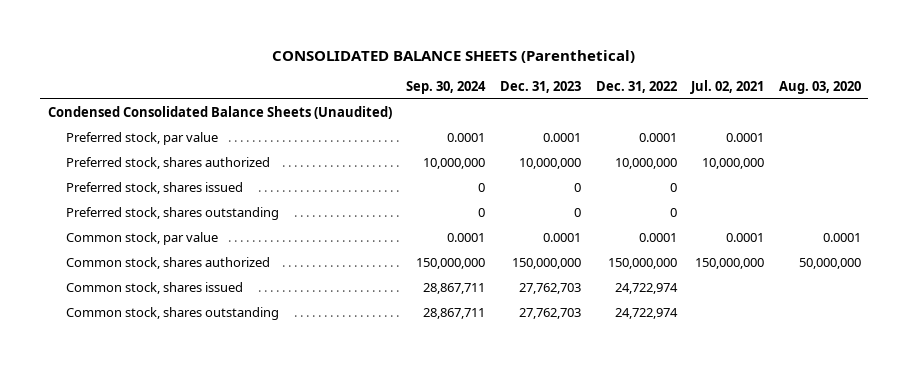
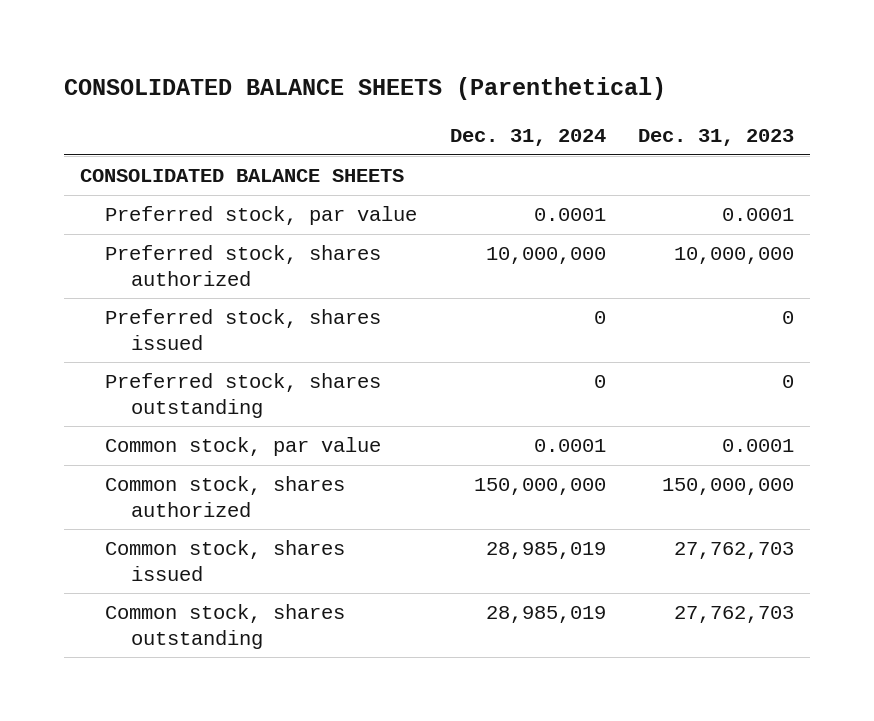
[406,80,487,94] Sep. 30, 2024 -> none
[595,80,677,93] Dec. 31, 2022 -> none
[690,79,765,94] Jul. 02, 2021 -> none
[779,80,862,94] Aug. 03, 2020 -> none
none -> [449,129,606,147] Dec. 31, 2024
[47,106,392,120] Condensed Consolidated Balance Sheets (Unaudited) -> [79,169,404,183] CONSOLIDATED BALANCE SHEETS

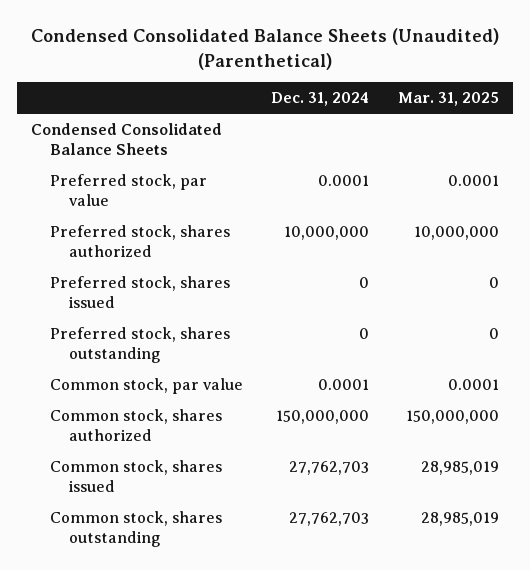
[63,77,666,101] CONSOLIDATED BALANCE SHEETS (Parenthetical) -> [31,27,500,70] Condensed Consolidated Balance Sheets (Unaudited) (Parenthetical)
[638,129,795,147] Dec. 31, 2023 -> none
none -> [397,92,499,107] Mar. 31, 2025
[79,169,404,183] CONSOLIDATED BALANCE SHEETS -> [31,122,223,156] Condensed Consolidated Balance Sheets
[485,542,606,560] 28,985,019 -> [289,460,370,475] 27,762,703
[485,606,606,624] 28,985,019 -> [289,511,370,526] 27,762,703

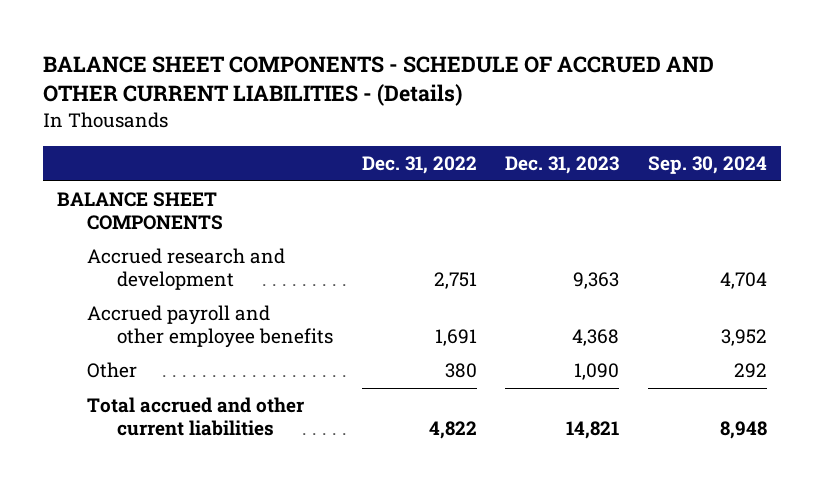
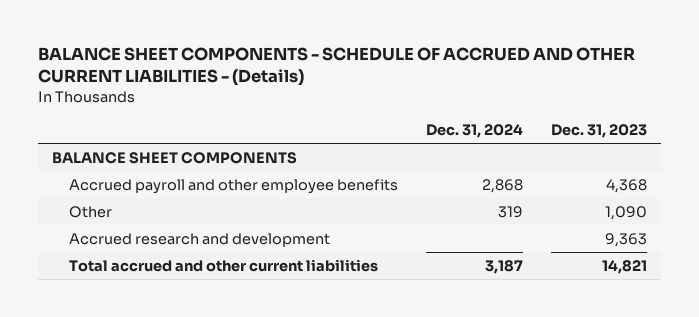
[361,155,477,174] Dec. 31, 2022 -> none
[647,155,767,174] Sep. 30, 2024 -> none
none -> [426,123,524,138] Dec. 31, 2024
[87,248,286,290] Accrued research and development -> [69,232,331,247] Accrued research and development

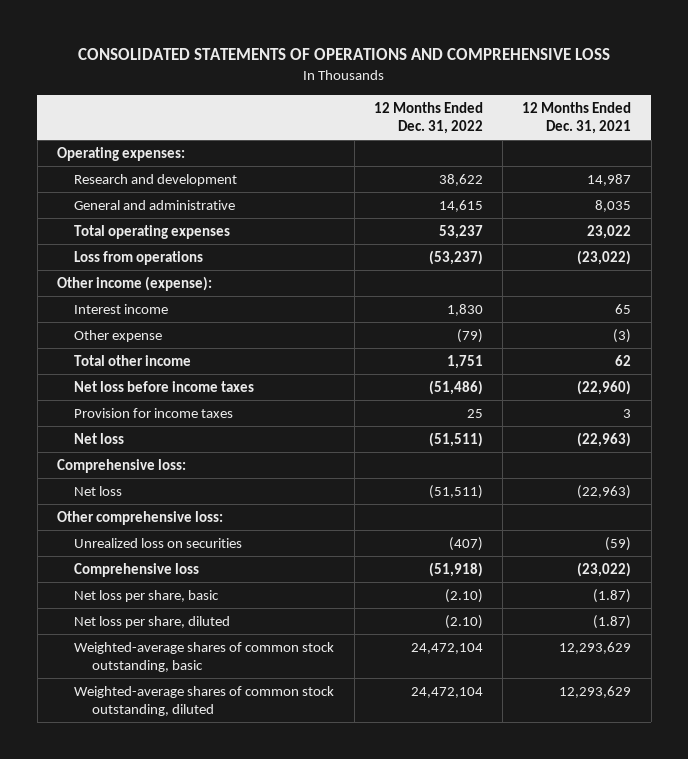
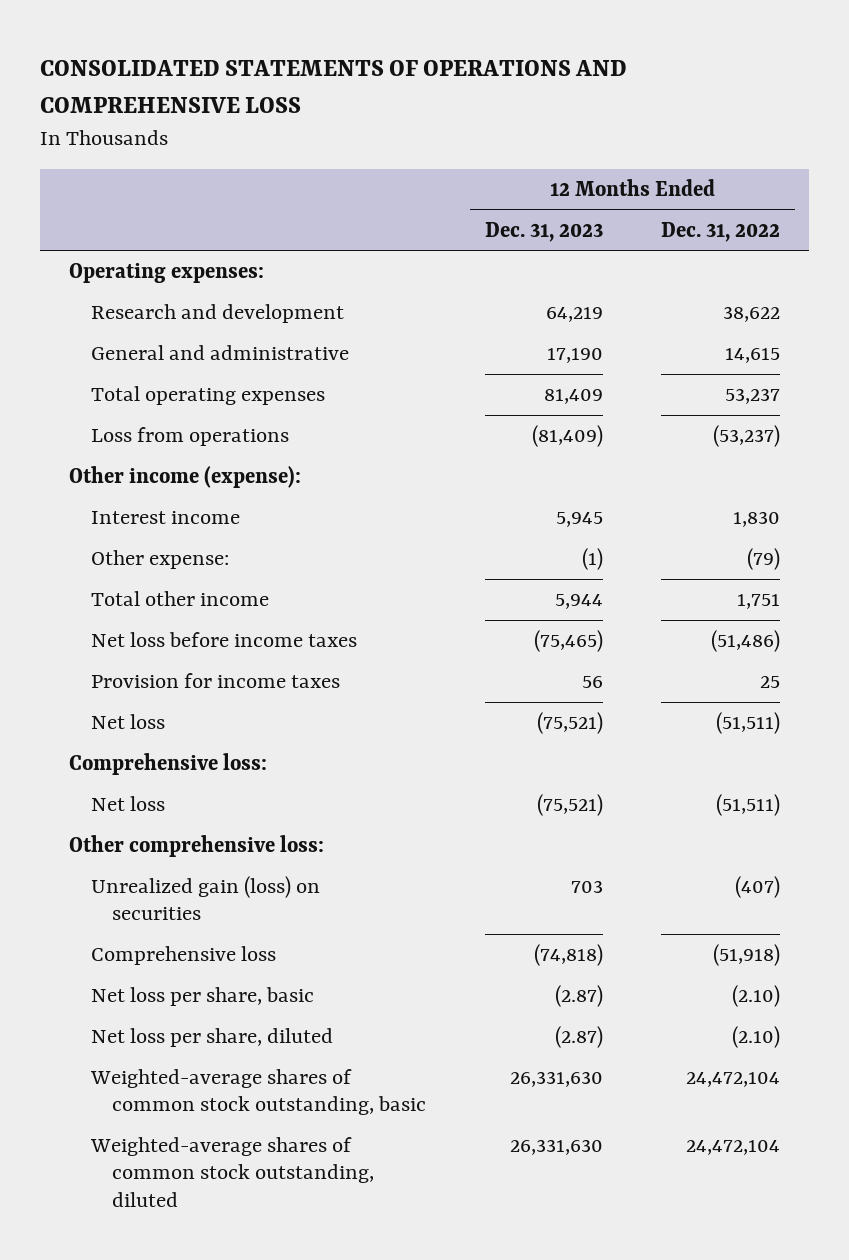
[522,101,632,134] 12 Months Ended Dec. 31, 2021 -> none
none -> [484,221,603,242] Dec. 31, 2023
[74,329,163,342] Other expense -> [90,550,229,570] Other expense:
[74,537,243,548] Unrealized loss on securities -> [90,876,320,921] Unrealized gain (loss) on securities

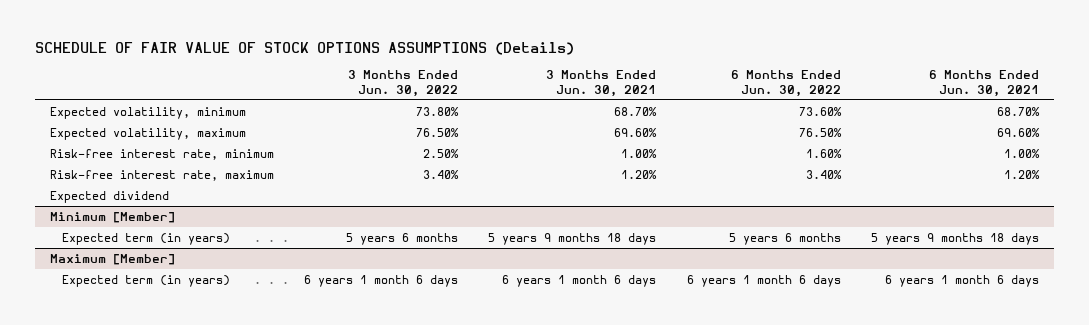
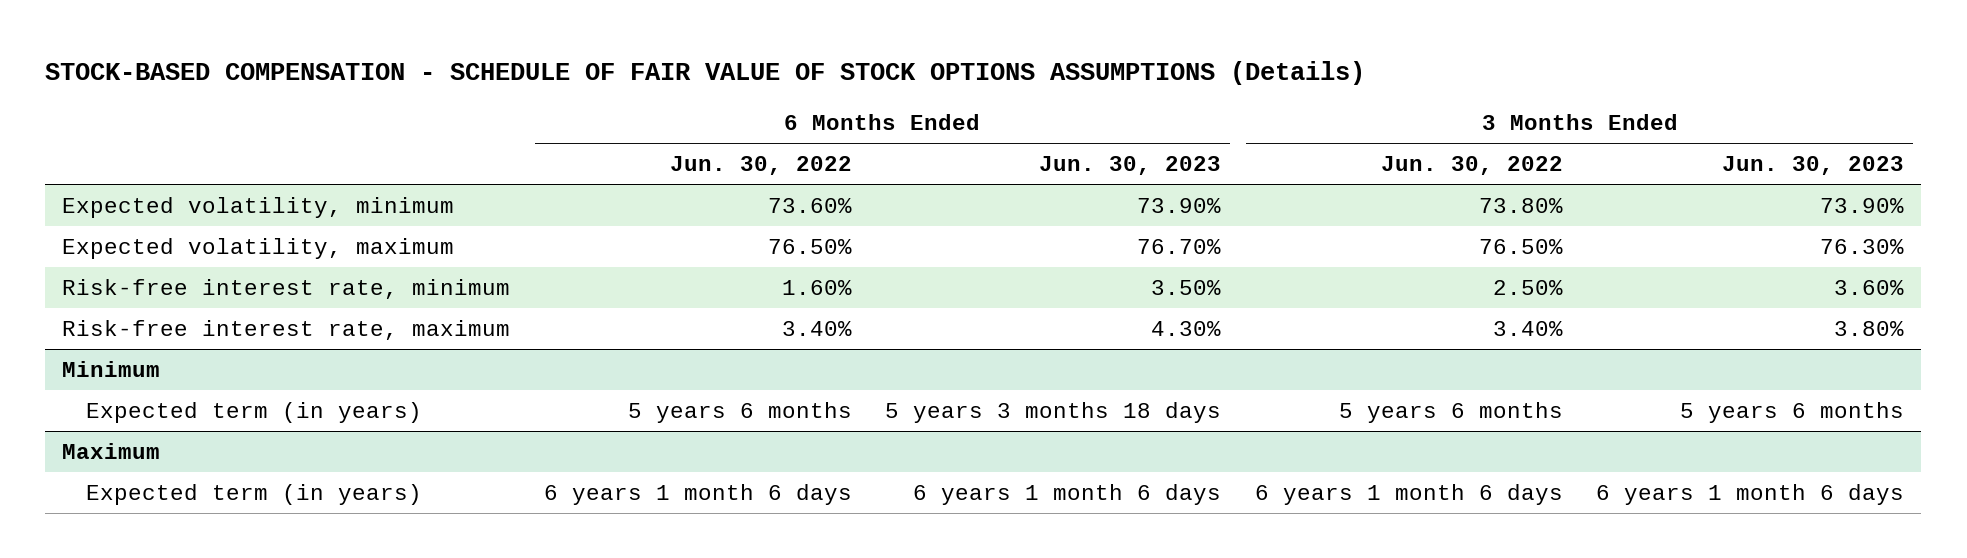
[34,41,574,55] SCHEDULE OF FAIR VALUE OF STOCK OPTIONS ASSUMPTIONS (Details) -> [45,61,1366,86] STOCK-BASED COMPENSATION - SCHEDULE OF FAIR VALUE OF STOCK OPTIONS ASSUMPTIONS (Details)
[546,70,657,97] 3 Months Ended Jun. 30, 2021 -> none
[928,70,1039,97] 6 Months Ended Jun. 30, 2021 -> none
none -> [1039,156,1222,176] Jun. 30, 2023
none -> [1722,156,1905,176] Jun. 30, 2023
[49,190,169,203] Expected dividend -> none
[49,211,175,223] Minimum [Member] -> [62,360,161,377] Minimum
[49,253,175,265] Maximum [Member] -> [62,442,161,459] Maximum

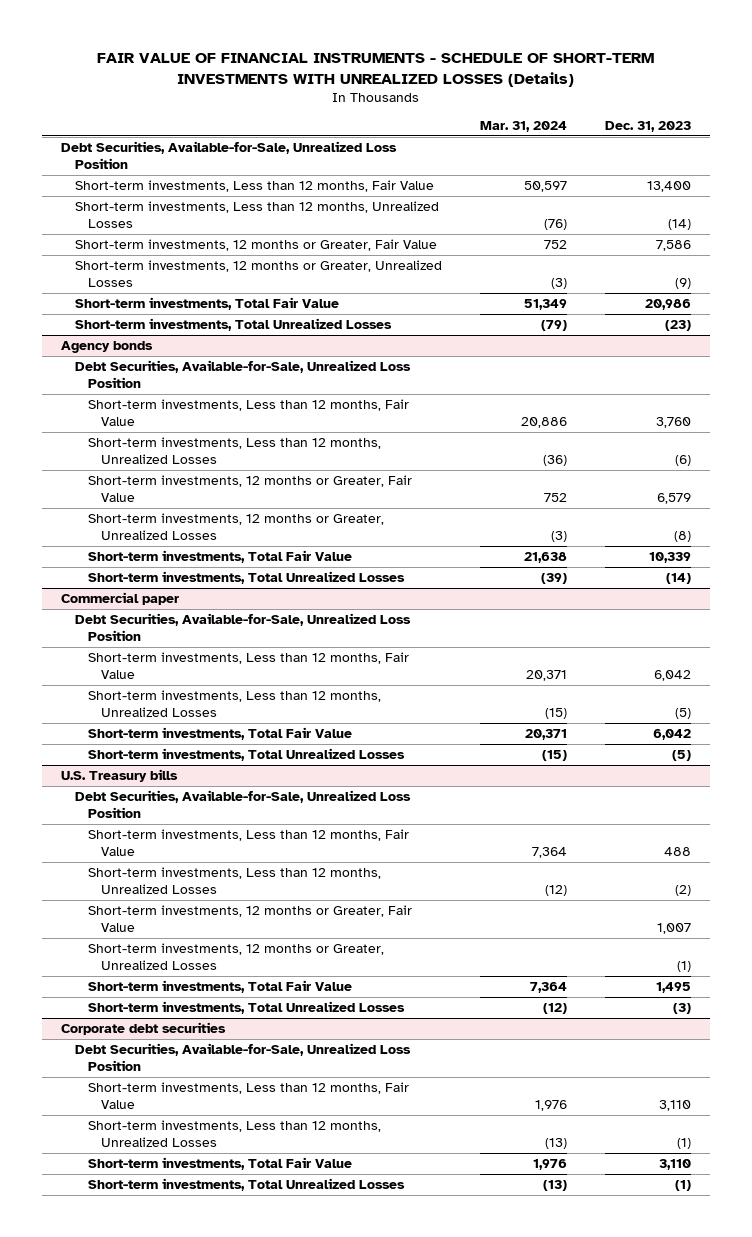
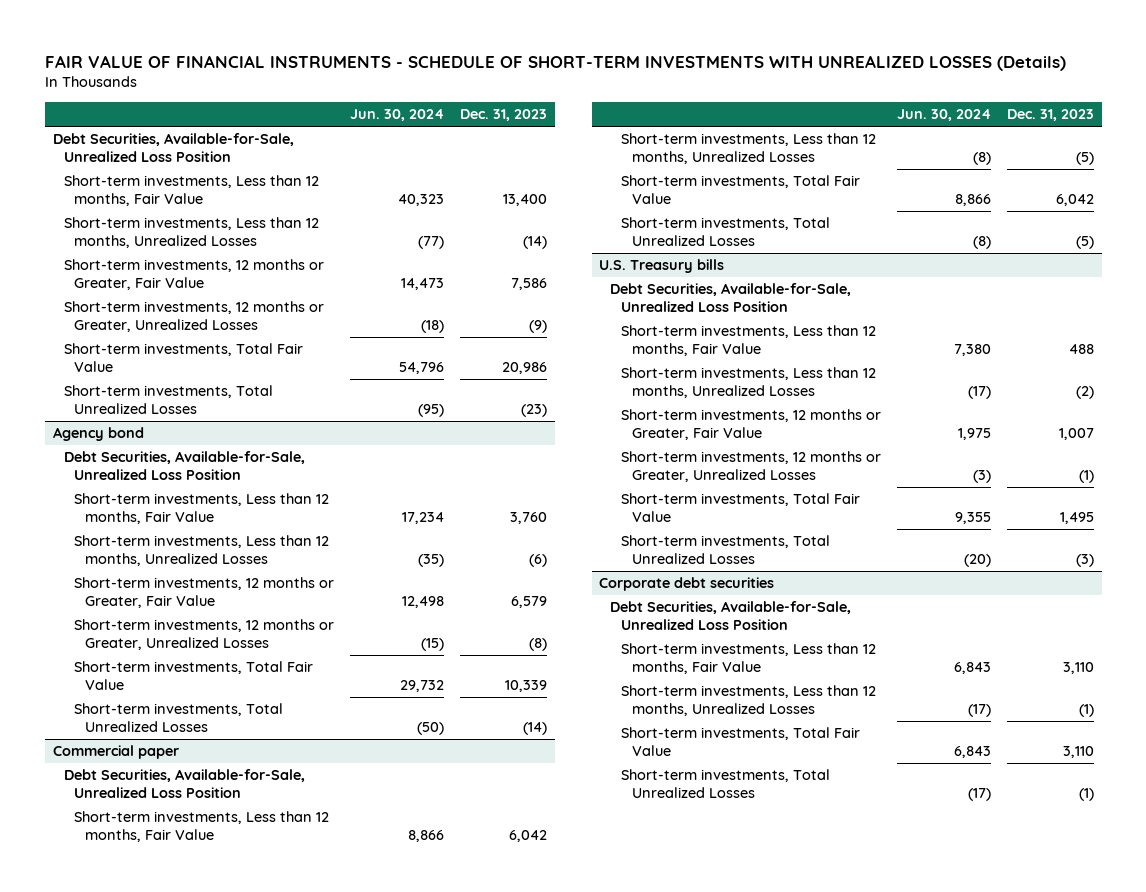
[479,120,567,132] Mar. 31, 2024 -> none
none -> [350,109,445,122] Jun. 30, 2024
[61,340,154,353] Agency bonds -> [52,427,144,442] Agency bond

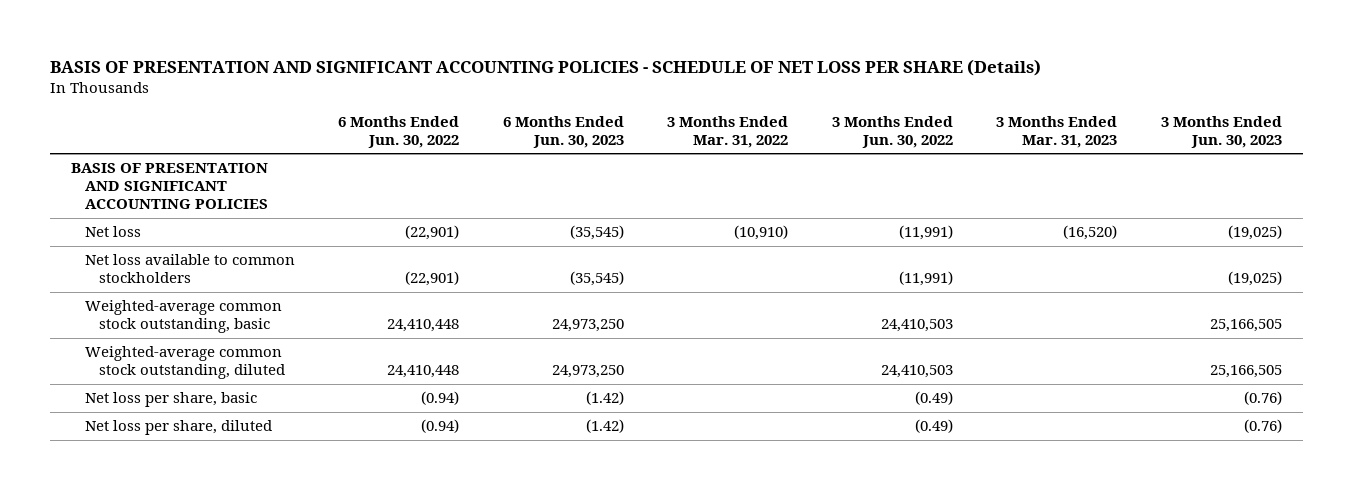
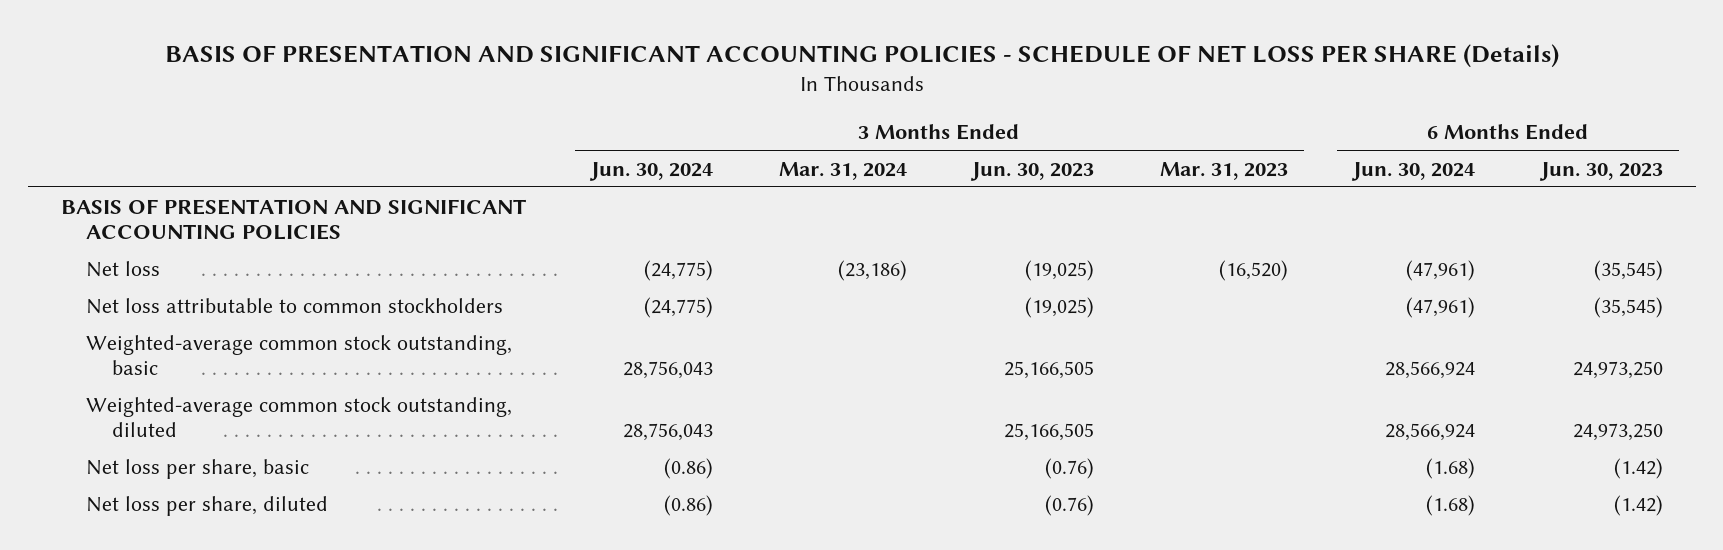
[338,115,460,148] 6 Months Ended Jun. 30, 2022 -> none
[667,115,789,148] 3 Months Ended Mar. 31, 2022 -> none
[831,115,953,148] 3 Months Ended Jun. 30, 2022 -> none
none -> [589,161,714,181] Jun. 30, 2024
none -> [778,161,907,180] Mar. 31, 2024
none -> [1351,161,1476,181] Jun. 30, 2024
[85,254,296,284] Net loss available to common stockholders -> [86,297,504,314] Net loss attributable to common stockholders

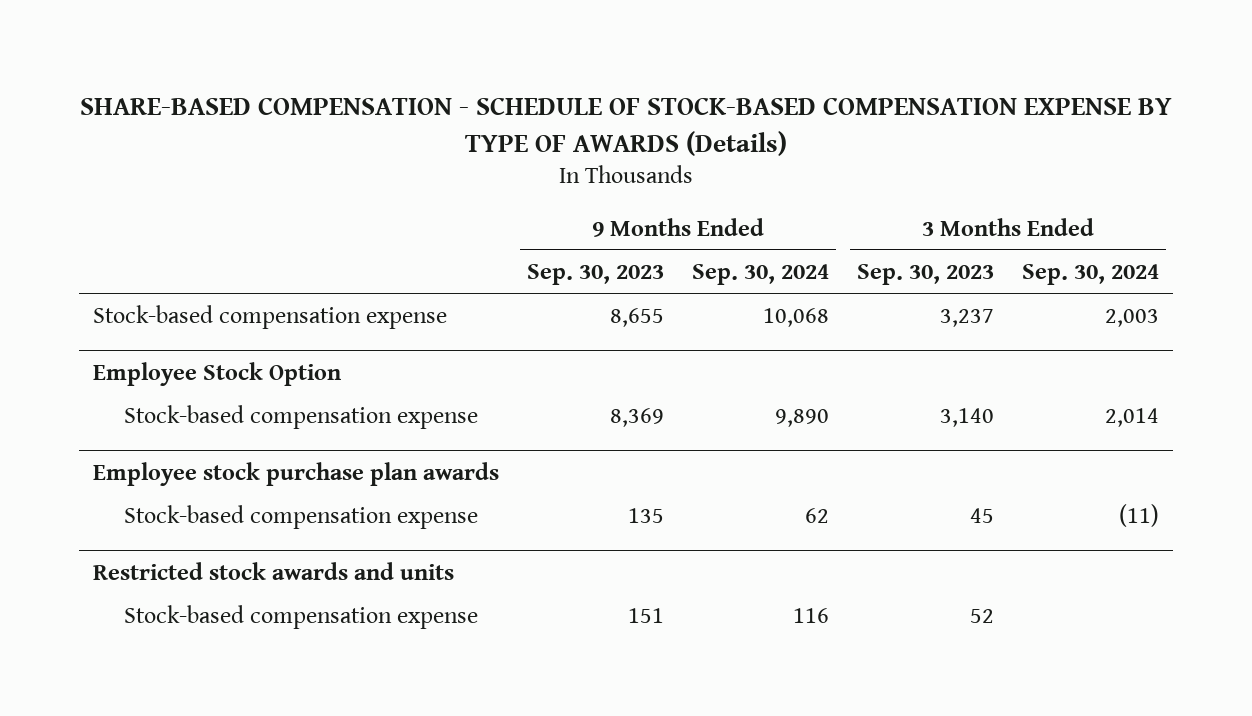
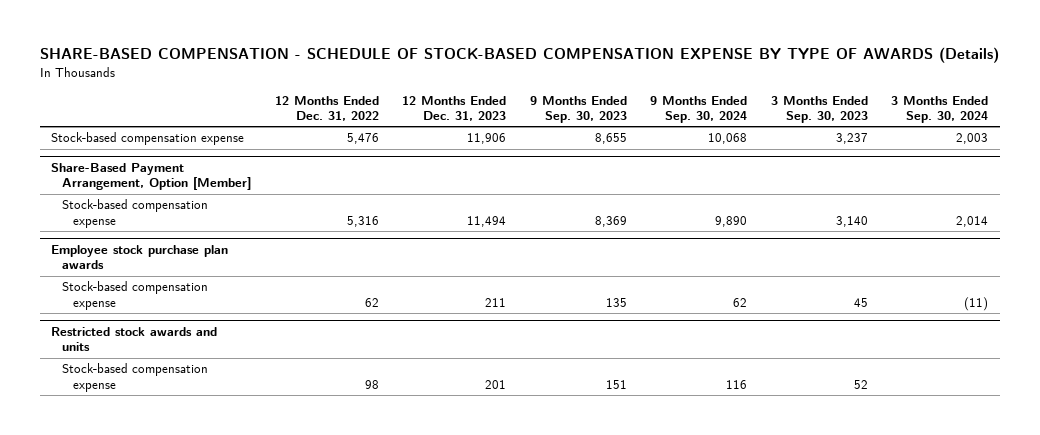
none -> [274,95,379,121] 12 Months Ended Dec. 31, 2022
none -> [402,95,507,121] 12 Months Ended Dec. 31, 2023
[92,361,341,386] Employee Stock Option -> [51,162,252,191] Share-Based Payment Arrangement, Option [Member]

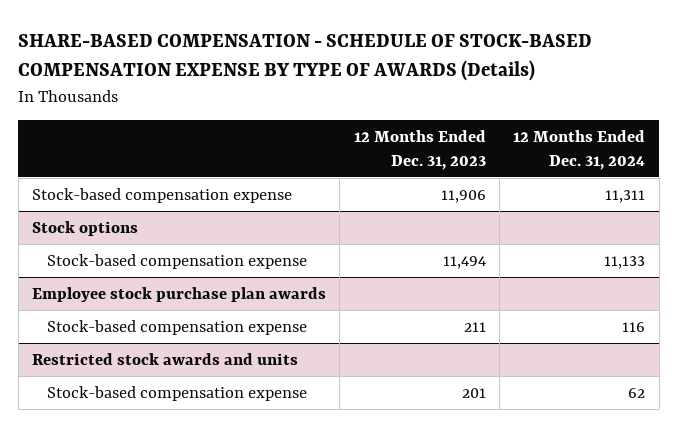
[274,95,379,121] 12 Months Ended Dec. 31, 2022 -> none
[529,95,627,123] 9 Months Ended Sep. 30, 2023 -> none
[650,95,748,123] 9 Months Ended Sep. 30, 2024 -> none
[770,95,868,123] 3 Months Ended Sep. 30, 2023 -> none
[891,95,989,123] 3 Months Ended Sep. 30, 2024 -> none
none -> [513,130,646,170] 12 Months Ended Dec. 31, 2024
[51,162,252,191] Share-Based Payment Arrangement, Option [Member] -> [31,220,138,236] Stock options

